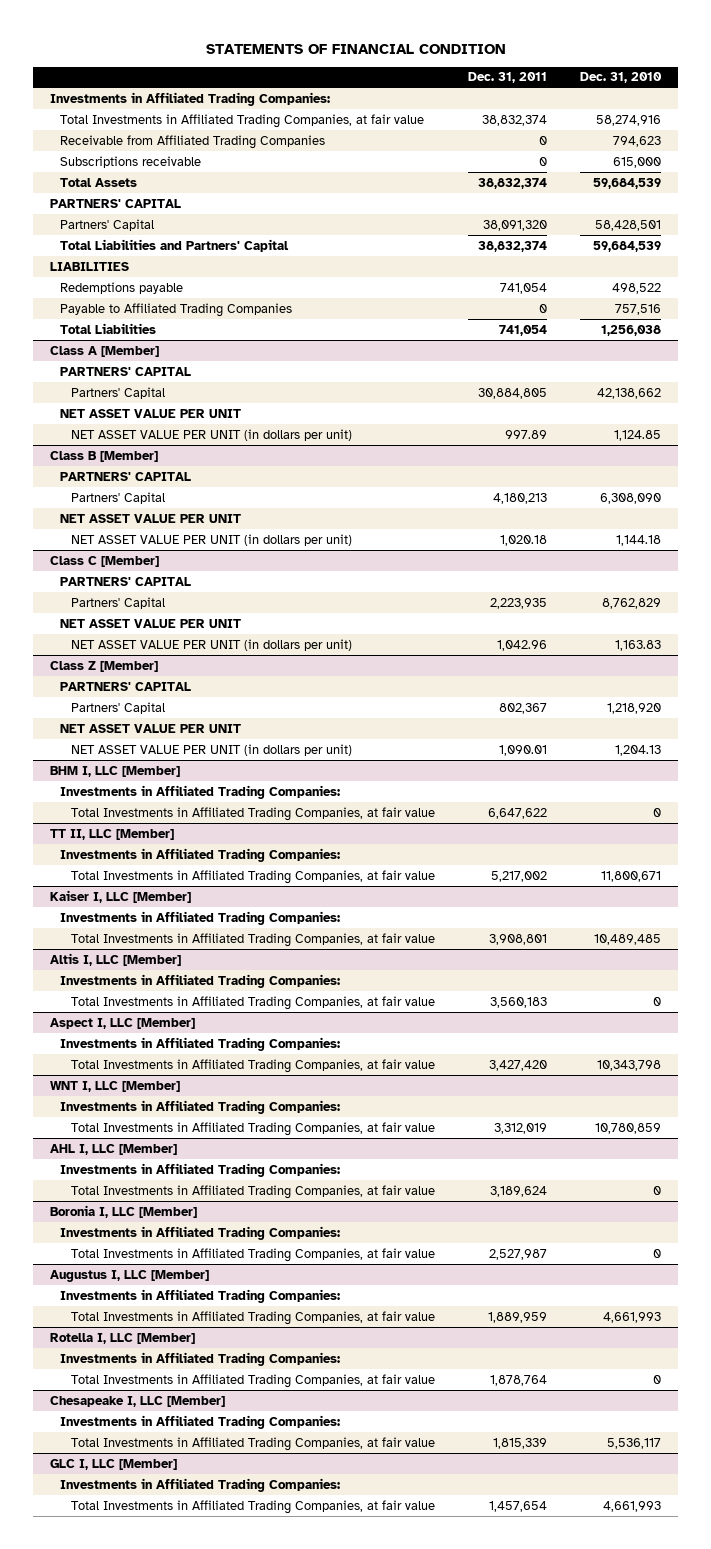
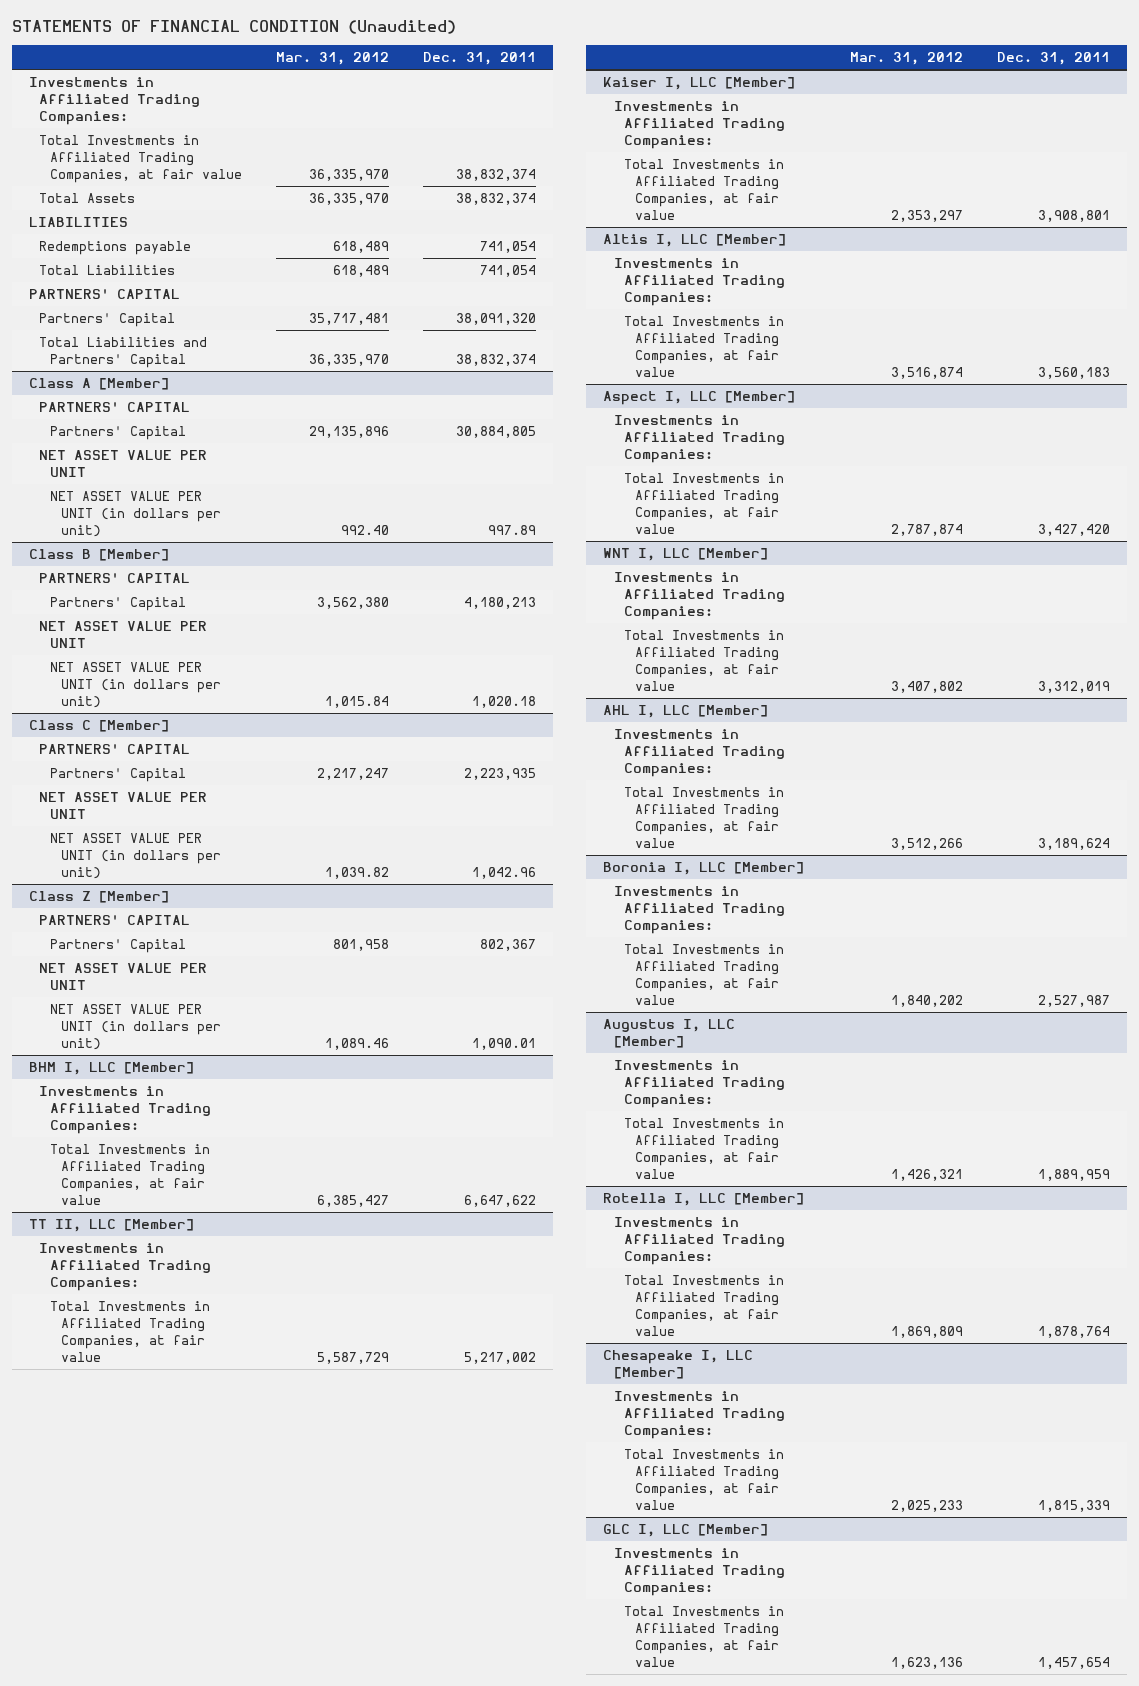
[205,43,506,54] STATEMENTS OF FINANCIAL CONDITION -> [11,19,456,34] STATEMENTS OF FINANCIAL CONDITION (Unaudited)
[580,72,663,84] Dec. 31, 2010 -> none
none -> [276,52,390,66] Mar. 31, 2012
[60,134,326,149] Receivable from Affiliated Trading Companies -> none
[60,155,202,168] Subscriptions receivable -> none
[60,302,293,317] Payable to Affiliated Trading Companies -> none
[49,198,181,208] PARTNERS' CAPITAL -> [28,289,180,300] PARTNERS' CAPITAL
[60,218,155,231] Partners' Capital -> [39,313,176,328] Partners' Capital
[60,238,290,252] Total Liabilities and Partners' Capital -> [39,337,208,369] Total Liabilities and Partners' Capital

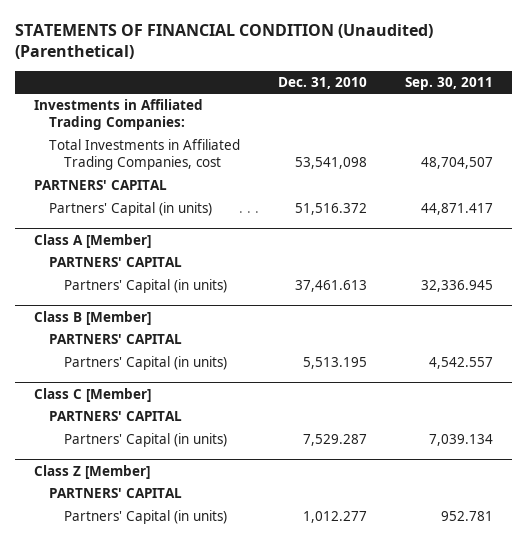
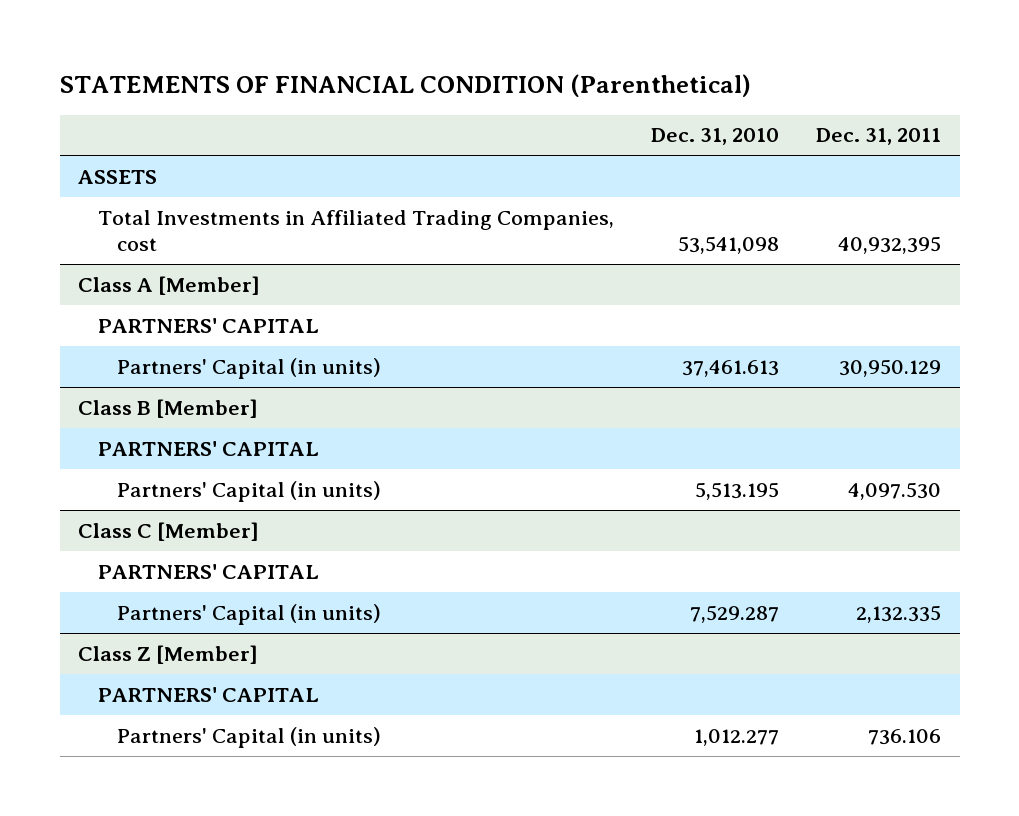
[14,23,433,60] STATEMENTS OF FINANCIAL CONDITION (Unaudited) (Parenthetical) -> [59,74,751,98] STATEMENTS OF FINANCIAL CONDITION (Parenthetical)
[405,77,494,91] Sep. 30, 2011 -> none
none -> [816,128,942,146] Dec. 31, 2011
[33,99,203,131] Investments in Affiliated Trading Companies: -> none
none -> [78,169,158,184] ASSETS
[33,180,167,191] PARTNERS' CAPITAL -> none
[49,202,213,217] Partners' Capital (in units) -> none

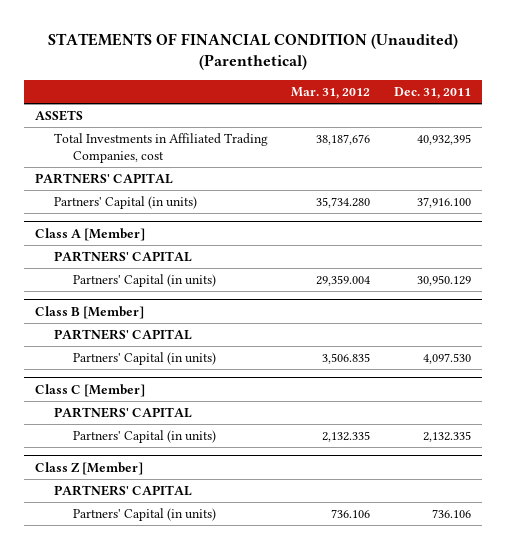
[59,74,751,98] STATEMENTS OF FINANCIAL CONDITION (Parenthetical) -> [47,32,458,71] STATEMENTS OF FINANCIAL CONDITION (Unaudited) (Parenthetical)
[650,128,779,146] Dec. 31, 2010 -> none
none -> [291,87,371,100] Mar. 31, 2012
none -> [35,173,174,185] PARTNERS' CAPITAL
none -> [54,196,198,210] Partners' Capital (in units)

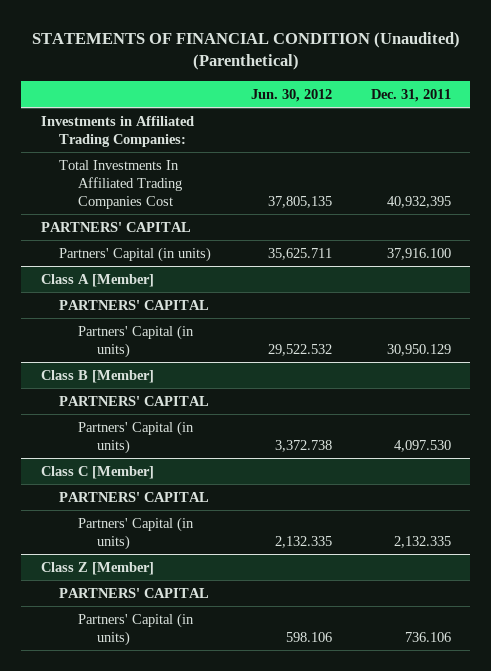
[291,87,371,100] Mar. 31, 2012 -> none
none -> [250,88,332,102] Jun. 30, 2012
[35,110,84,122] ASSETS -> none
none -> [40,115,194,147] Investments in Affiliated Trading Companies:
[54,133,269,163] Total Investments in Affiliated Trading Companies, cost -> [59,159,183,209] Total Investments In Affiliated Trading Companies Cost

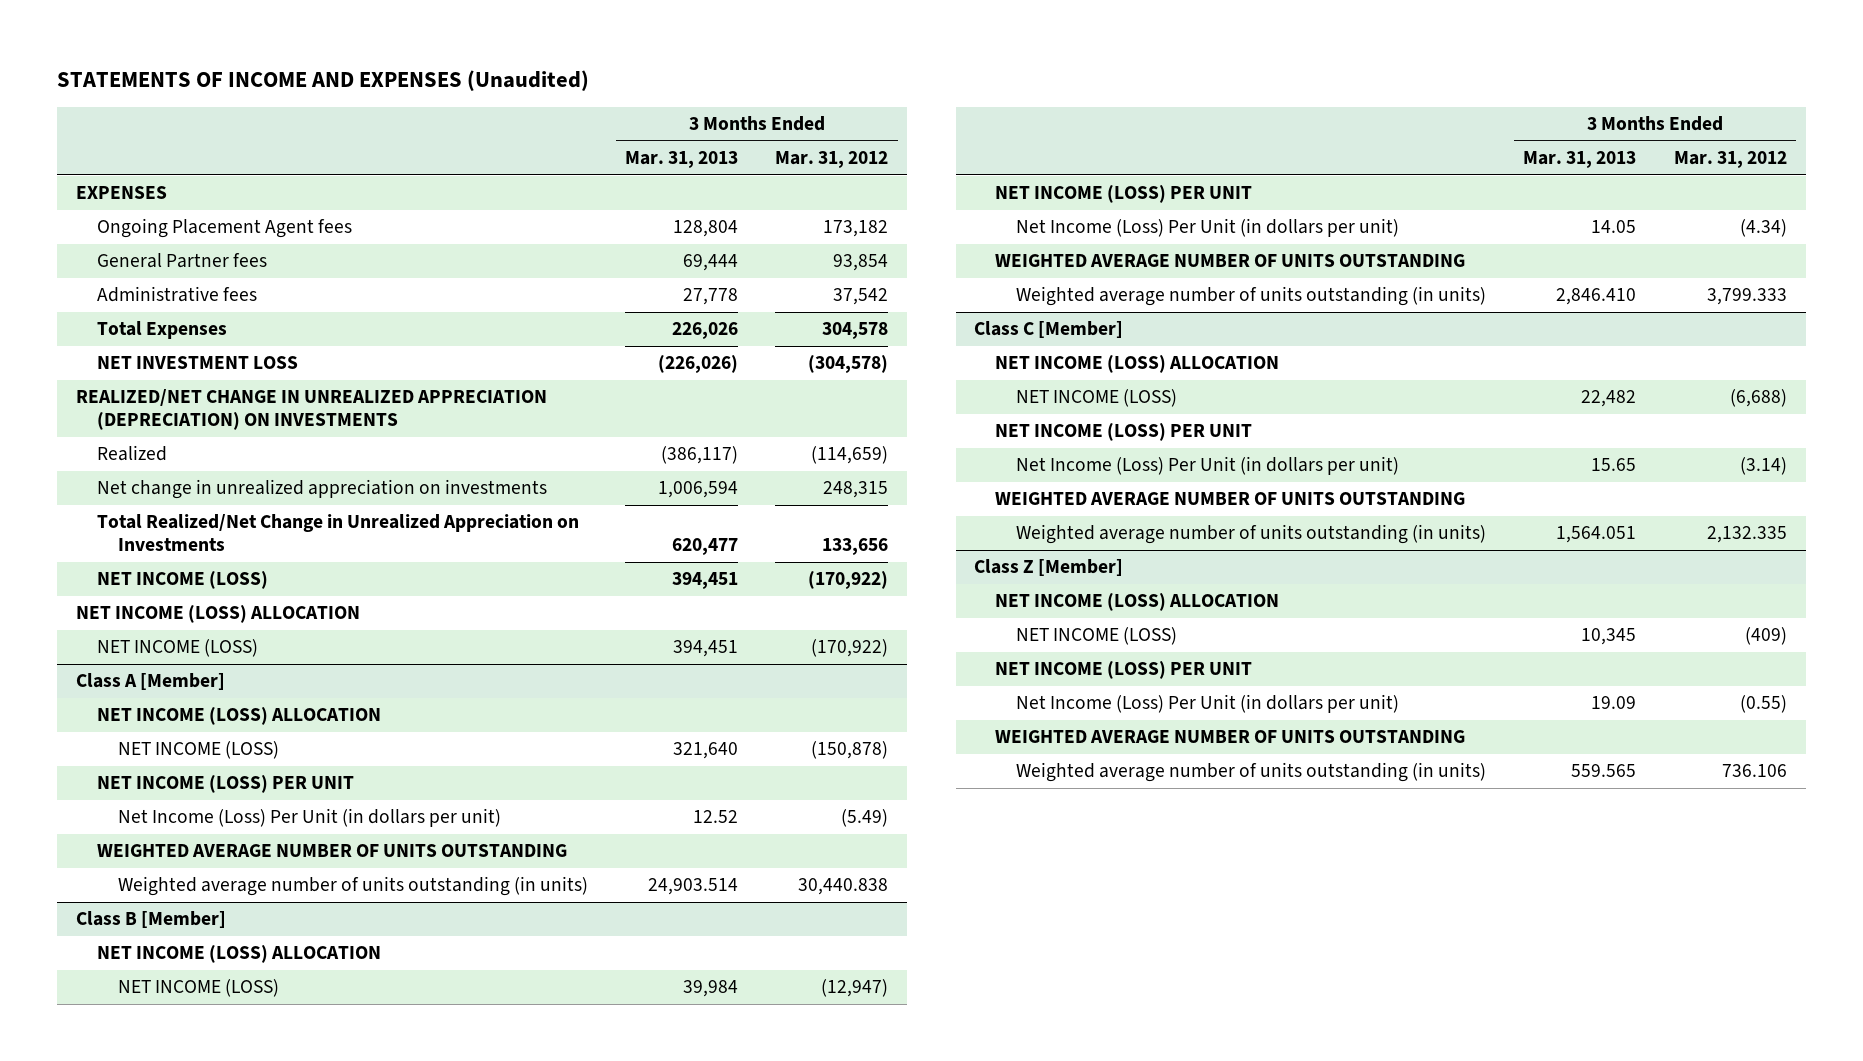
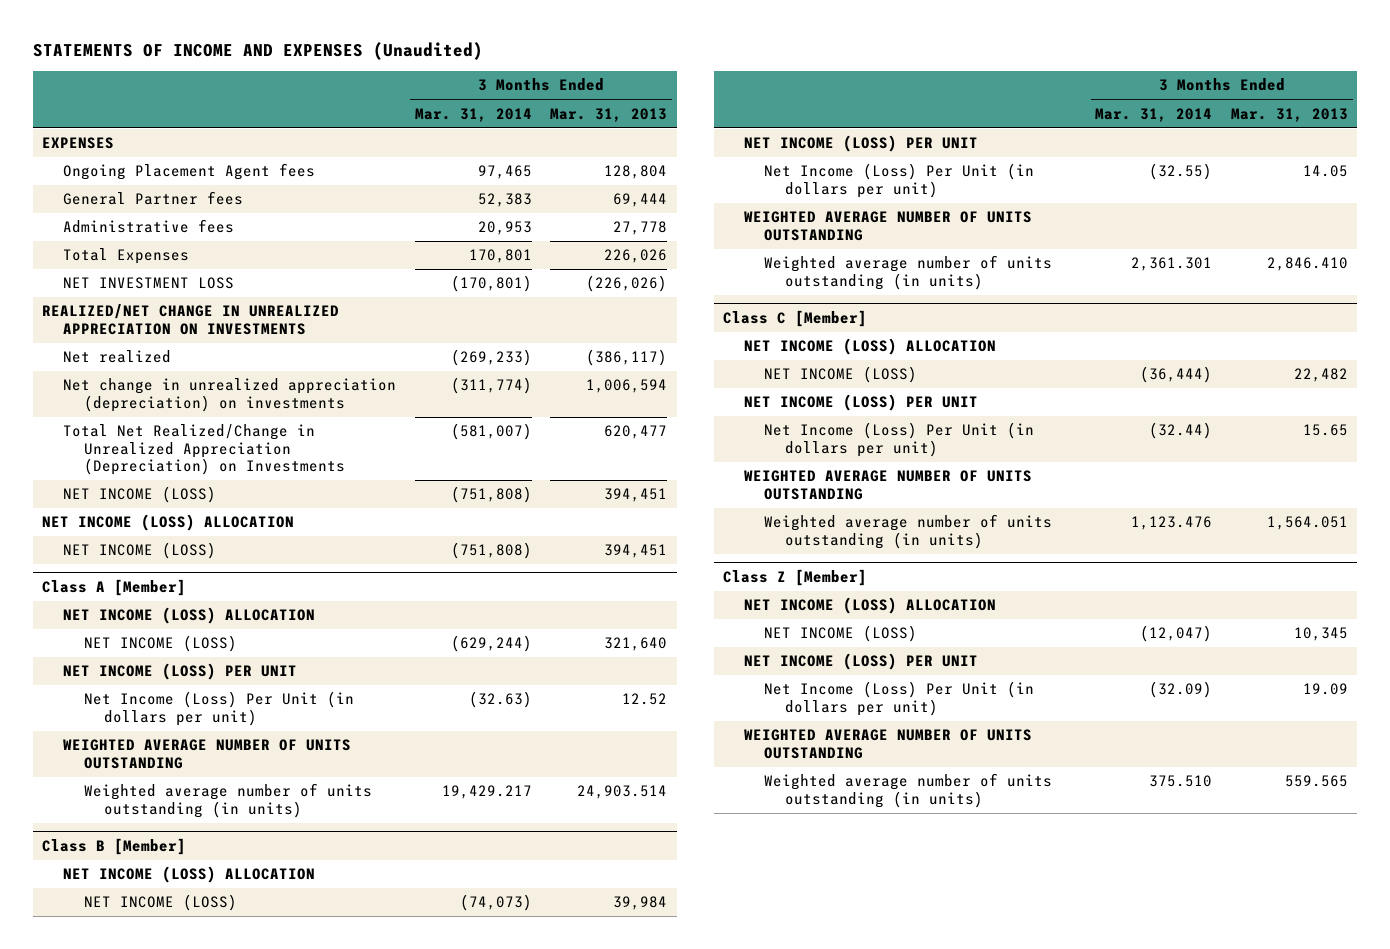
[775,151,889,169] Mar. 31, 2012 -> none
none -> [414,107,532,122] Mar. 31, 2014
[76,389,548,431] REALIZED/NET CHANGE IN UNREALIZED APPRECIATION (DEPRECIATION) ON INVESTMENTS -> [42,304,340,335] REALIZED/NET CHANGE IN UNREALIZED APPRECIATION ON INVESTMENTS
[96,445,167,462] Realized -> [62,350,171,364] Net realized
[96,479,547,500] Net change in unrealized appreciation on investments -> [62,378,396,412] Net change in unrealized appreciation (depreciation) on investments
[96,514,579,552] Total Realized/Net Change in Unrealized Appreciation on Investments -> [62,424,345,475] Total Net Realized/Change in Unrealized Appreciation (Depreciation) on Investments

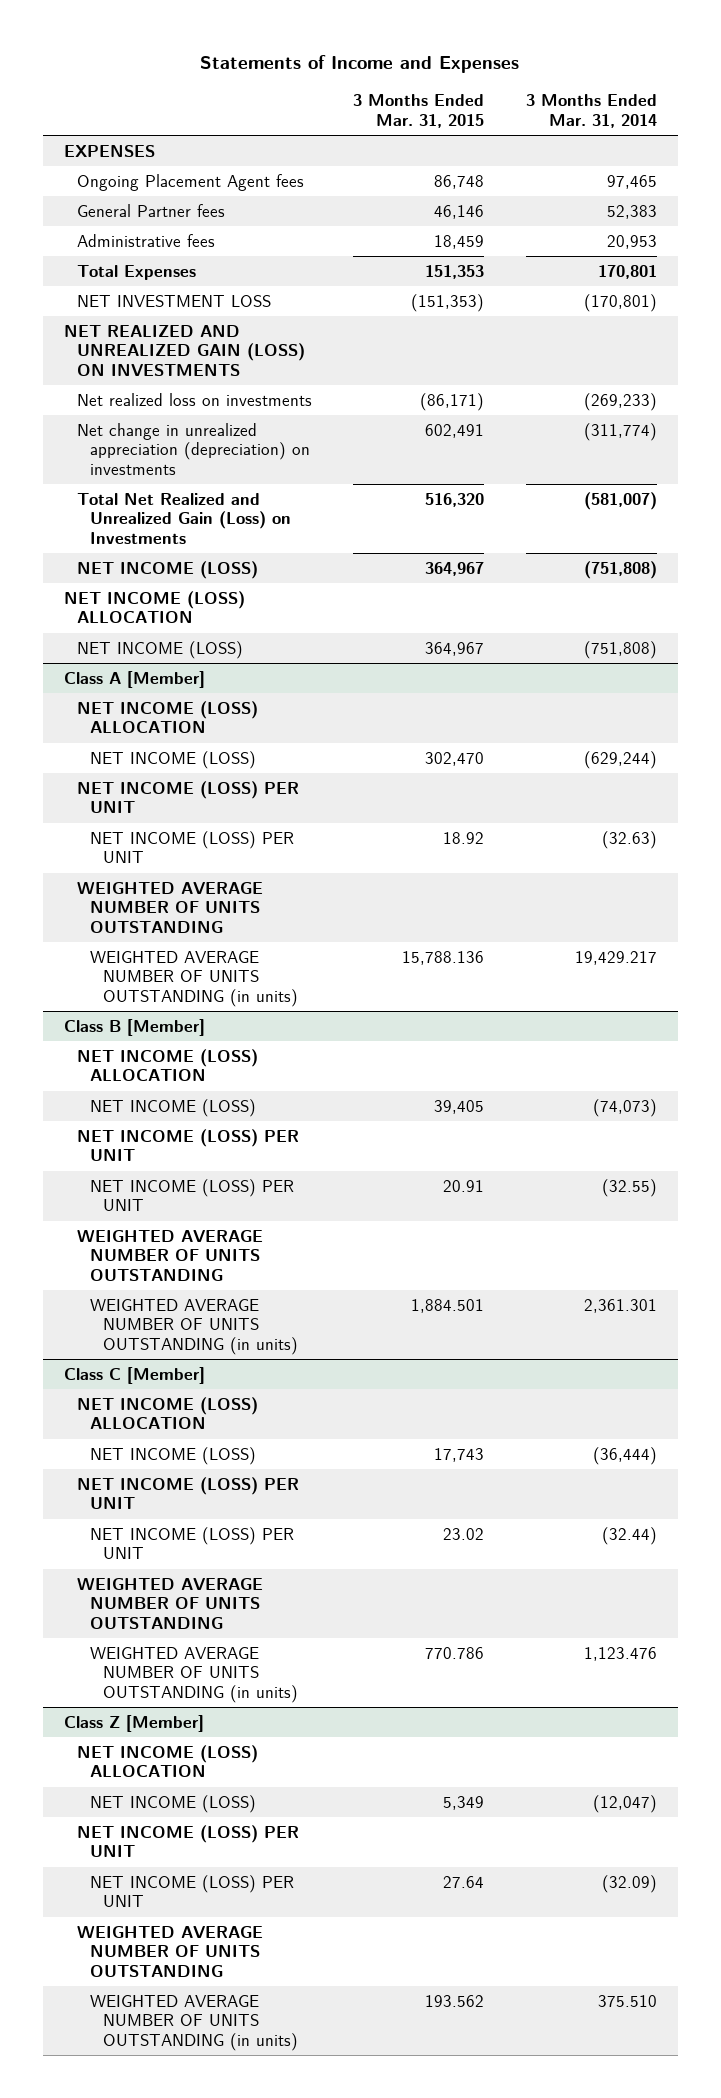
[32,41,483,60] STATEMENTS OF INCOME AND EXPENSES (Unaudited) -> [200,54,520,73] Statements of Income and Expenses
[550,107,668,122] Mar. 31, 2013 -> none
none -> [353,94,485,128] 3 Months Ended Mar. 31, 2015
[42,304,340,335] REALIZED/NET CHANGE IN UNREALIZED APPRECIATION ON INVESTMENTS -> [63,324,305,377] NET REALIZED AND UNREALIZED GAIN (LOSS) ON INVESTMENTS
[62,350,171,364] Net realized -> [76,392,312,406] Net realized loss on investments
[62,424,345,475] Total Net Realized/Change in Unrealized Appreciation (Depreciation) on Investments -> [76,492,291,545] Total Net Realized and Unrealized Gain (Loss) on Investments
[83,691,354,726] Net Income (Loss) Per Unit (in dollars per unit) -> [89,830,294,864] NET INCOME (LOSS) PER UNIT
[83,783,372,818] Weighted average number of units outstanding (in units) -> [89,950,298,1008] WEIGHTED AVERAGE NUMBER OF UNITS OUTSTANDING (in units)
[764,163,1035,198] Net Income (Loss) Per Unit (in dollars per unit) -> [89,1178,294,1212] NET INCOME (LOSS) PER UNIT
[764,255,1053,290] Weighted average number of units outstanding (in units) -> [89,1298,298,1356] WEIGHTED AVERAGE NUMBER OF UNITS OUTSTANDING (in units)
[764,422,1035,457] Net Income (Loss) Per Unit (in dollars per unit) -> [89,1526,294,1560] NET INCOME (LOSS) PER UNIT
[764,514,1053,549] Weighted average number of units outstanding (in units) -> [89,1646,298,1704] WEIGHTED AVERAGE NUMBER OF UNITS OUTSTANDING (in units)
[764,681,1035,716] Net Income (Loss) Per Unit (in dollars per unit) -> [89,1874,294,1908] NET INCOME (LOSS) PER UNIT
[764,773,1053,808] Weighted average number of units outstanding (in units) -> [89,1994,298,2052] WEIGHTED AVERAGE NUMBER OF UNITS OUTSTANDING (in units)

